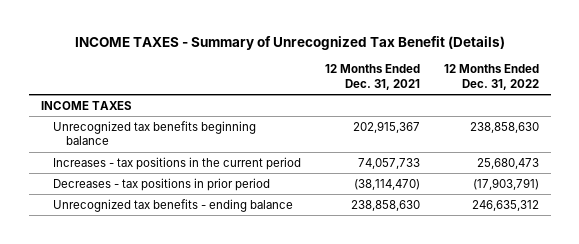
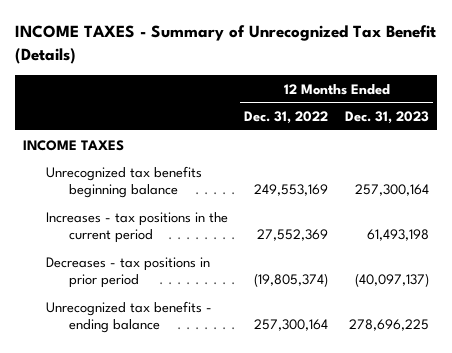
[325,64,421,90] 12 Months Ended Dec. 31, 2021 -> none
none -> [344,110,429,124] Dec. 31, 2023
[469,121,539,133] 238,858,630 -> [254,183,329,196] 249,553,169
[476,157,539,169] 25,680,473 -> [257,228,329,241] 27,552,369
[472,177,539,190] (17,903,791) -> [254,272,329,287] (19,805,374)
[471,199,539,211] 246,635,312 -> [254,318,329,331] 257,300,164

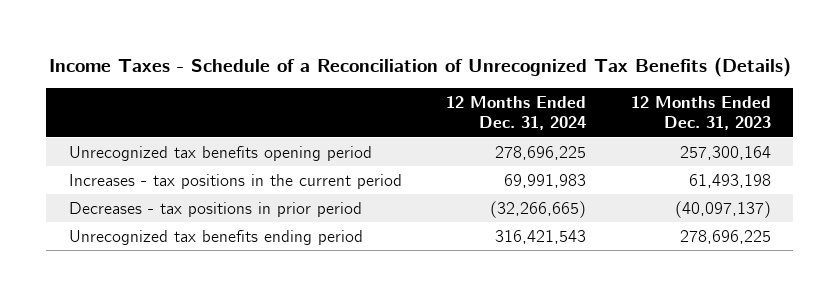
[14,25,436,65] INCOME TAXES - Summary of Unrecognized Tax Benefit (Details) -> [48,56,791,77] Income Taxes - Schedule of a Reconciliation of Unrecognized Tax Benefits (Details)
[244,110,329,124] Dec. 31, 2022 -> none
none -> [446,95,587,131] 12 Months Ended Dec. 31, 2024
[22,139,124,151] INCOME TAXES -> none
[46,165,203,198] Unrecognized tax benefits beginning balance -> [68,145,372,161] Unrecognized tax benefits opening period
[46,300,213,333] Unrecognized tax benefits - ending balance -> [68,229,363,245] Unrecognized tax benefits ending period

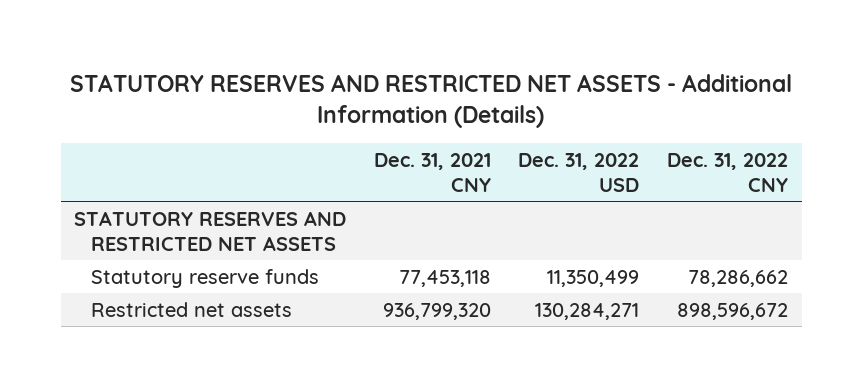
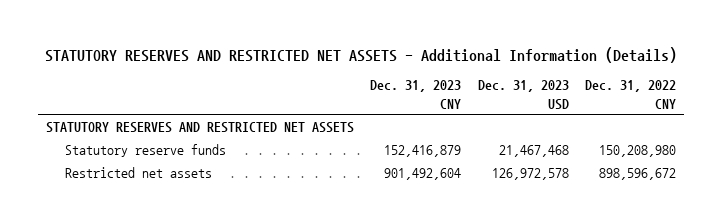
[373,152,491,192] Dec. 31, 2021 CNY -> none
[518,152,640,192] Dec. 31, 2022 USD -> none
none -> [370,80,462,109] Dec. 31, 2023 CNY
none -> [477,80,569,110] Dec. 31, 2023 USD
[687,269,788,287] 78,286,662 -> [599,144,677,157] 150,208,980

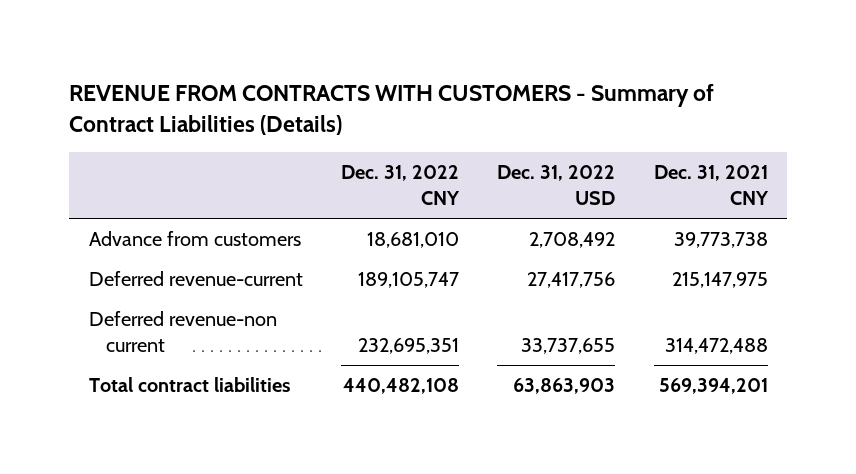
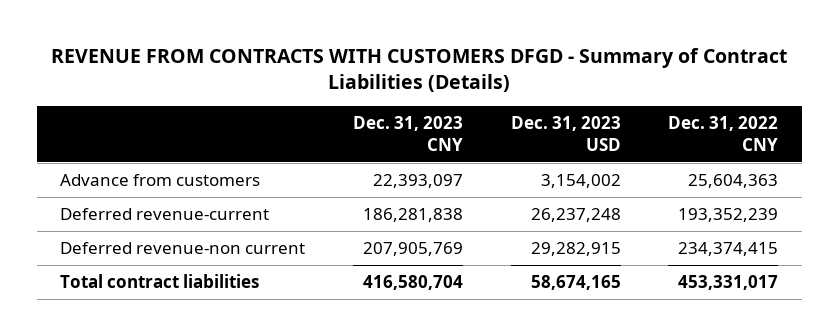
[69,83,715,136] REVENUE FROM CONTRACTS WITH CUSTOMERS - Summary of Contract Liabilities (Details) -> [51,48,788,93] REVENUE FROM CONTRACTS WITH CUSTOMERS DFGD - Summary of Contract Liabilities (Details)
[497,165,616,206] Dec. 31, 2022 USD -> none
[653,165,769,206] Dec. 31, 2021 CNY -> none
none -> [353,116,464,151] Dec. 31, 2023 CNY
none -> [510,116,621,151] Dec. 31, 2023 USD
[366,231,459,248] 18,681,010 -> [688,174,779,189] 25,604,363
[357,271,459,288] 189,105,747 -> [678,208,779,223] 193,352,239
[357,338,459,355] 232,695,351 -> [678,242,779,257] 234,374,415
[342,377,459,394] 440,482,108 -> [678,275,779,291] 453,331,017

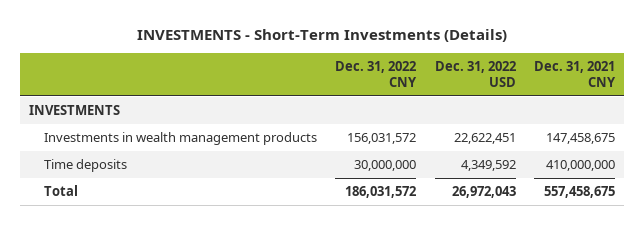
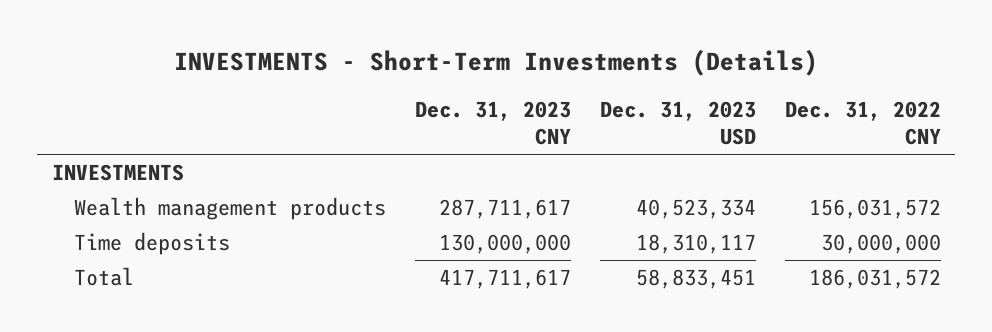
[434,60,516,88] Dec. 31, 2022 USD -> none
[534,60,617,88] Dec. 31, 2021 CNY -> none
none -> [414,100,571,145] Dec. 31, 2023 CNY
none -> [599,100,756,145] Dec. 31, 2023 USD
[44,132,318,146] Investments in wealth management products -> [73,197,386,221] Wealth management products

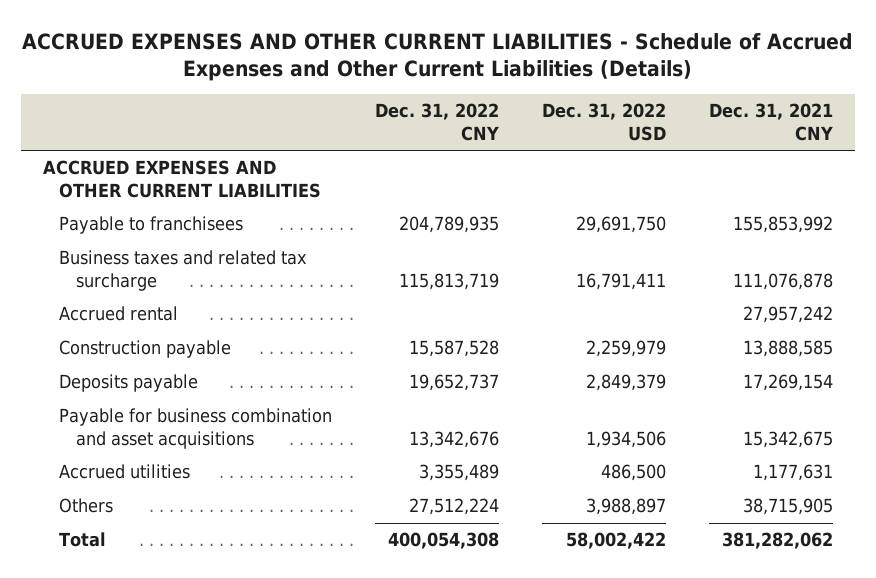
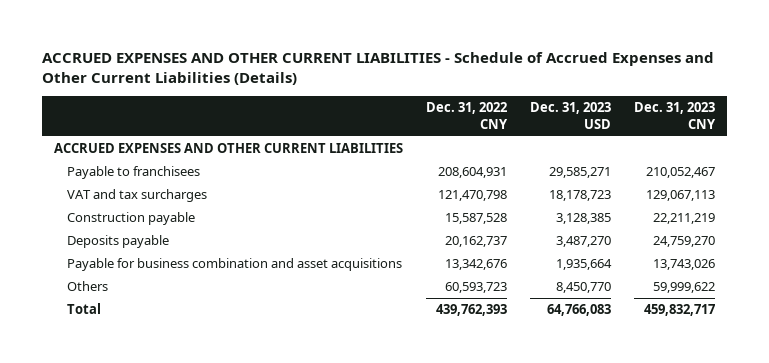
[542,103,667,141] Dec. 31, 2022 USD -> none
[709,103,834,141] Dec. 31, 2021 CNY -> none
none -> [530,102,612,129] Dec. 31, 2023 USD
none -> [634,102,717,129] Dec. 31, 2023 CNY
[59,250,308,291] Business taxes and related tax surcharge -> none
[59,306,179,322] Accrued rental -> none
[399,216,500,234] 204,789,935 -> [438,167,508,179] 208,604,931
none -> [66,189,207,203] VAT and tax surcharges
[409,374,500,392] 19,652,737 -> [445,236,508,248] 20,162,737
[59,464,191,480] Accrued utilities -> none
[409,498,500,516] 27,512,224 -> [445,282,508,294] 60,593,723
[388,532,500,550] 400,054,308 -> [436,304,508,317] 439,762,393

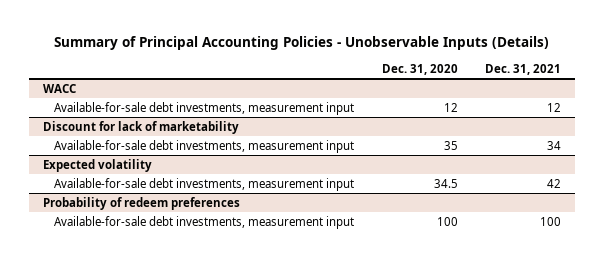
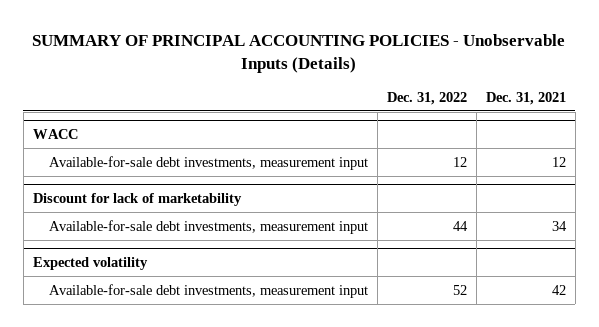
[54,36,550,51] Summary of Principal Accounting Policies - Unobservable Inputs (Details) -> [32,34,566,73] SUMMARY OF PRINCIPAL ACCOUNTING POLICIES - Unobservable Inputs (Details)
[381,63,458,75] Dec. 31, 2020 -> none
none -> [386,91,467,105] Dec. 31, 2022
[43,196,241,210] Probability of redeem preferences -> none
[54,215,355,229] Available-for-sale debt investments, measurement input -> none

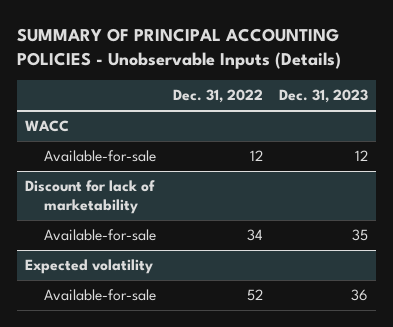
[485,91,566,105] Dec. 31, 2021 -> none
none -> [278,89,368,104] Dec. 31, 2023
[48,155,368,170] Available-for-sale debt investments, measurement input -> [44,150,157,163] Available-for-sale
[48,219,368,234] Available-for-sale debt investments, measurement input -> [44,229,157,242] Available-for-sale
[452,220,468,231] 44 -> [246,229,263,242] 34
[48,283,368,298] Available-for-sale debt investments, measurement input -> [44,289,157,302] Available-for-sale

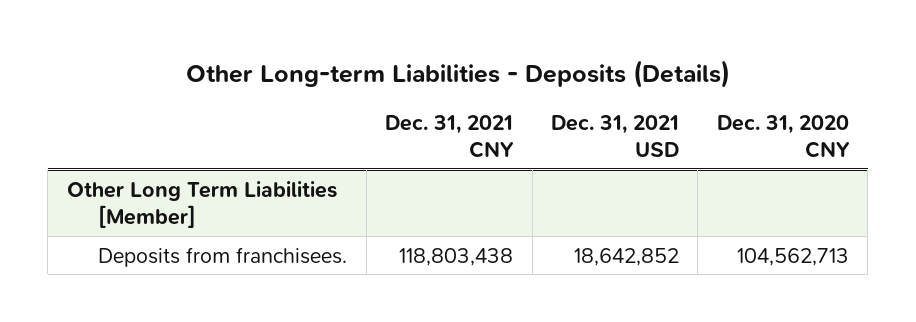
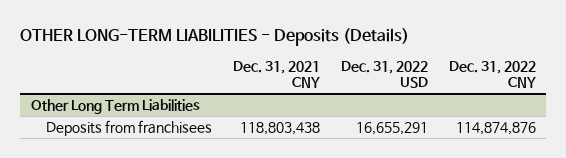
[185,59,730,88] Other Long-term Liabilities - Deposits (Details) -> [20,28,410,47] OTHER LONG-TERM LIABILITIES - Deposits (Details)
[550,114,679,157] Dec. 31, 2021 USD -> none
[716,114,850,158] Dec. 31, 2020 CNY -> none
none -> [340,60,428,89] Dec. 31, 2022 USD
none -> [448,60,536,89] Dec. 31, 2022 CNY
[66,180,337,228] Other Long Term Liabilities [Member] -> [30,98,200,114] Other Long Term Liabilities
[98,246,348,267] Deposits from franchisees. -> [45,119,212,136] Deposits from franchisees

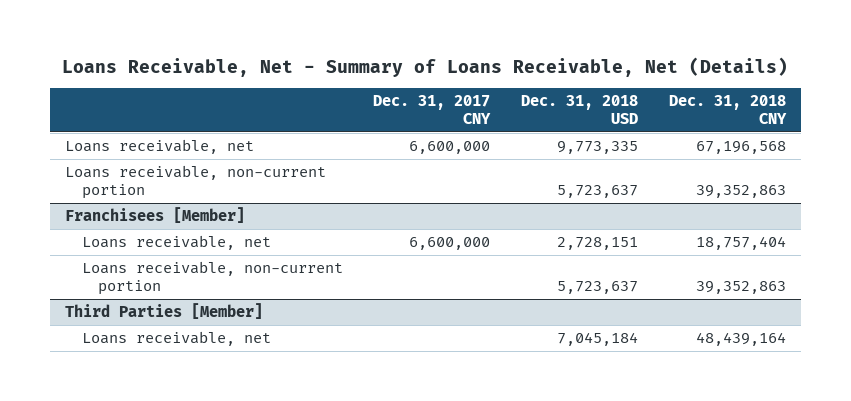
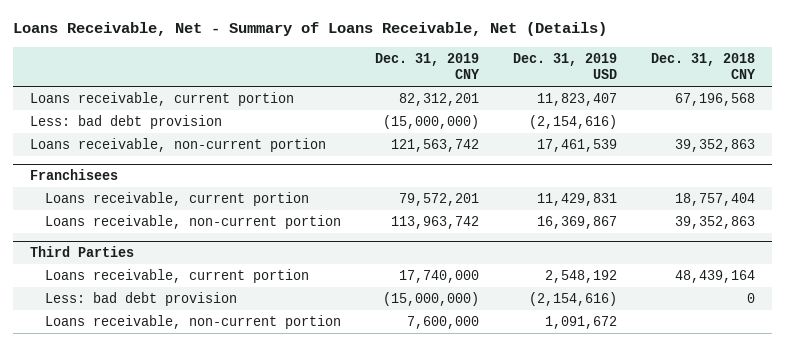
[373,95,492,124] Dec. 31, 2017 CNY -> none
[520,95,638,124] Dec. 31, 2018 USD -> none
none -> [375,52,481,80] Dec. 31, 2019 CNY
none -> [513,52,618,80] Dec. 31, 2019 USD
[64,139,254,155] Loans receivable, net -> [29,92,294,107] Loans receivable, current portion
none -> [29,115,222,130] Less: bad debt provision
[64,207,245,224] Franchisees [Member] -> [29,169,118,181] Franchisees
[81,235,271,251] Loans receivable, net -> [45,192,310,207] Loans receivable, current portion
[64,303,263,320] Third Parties [Member] -> [29,246,134,258] Third Parties
[81,331,271,347] Loans receivable, net -> [45,269,310,284] Loans receivable, current portion
none -> [45,292,238,307] Less: bad debt provision
none -> [45,315,342,330] Loans receivable, non-current portion

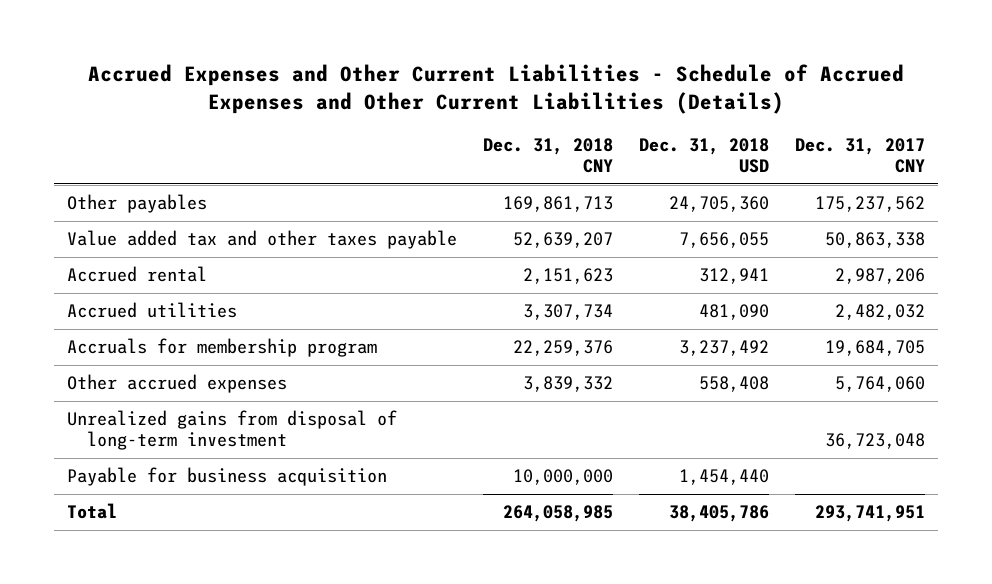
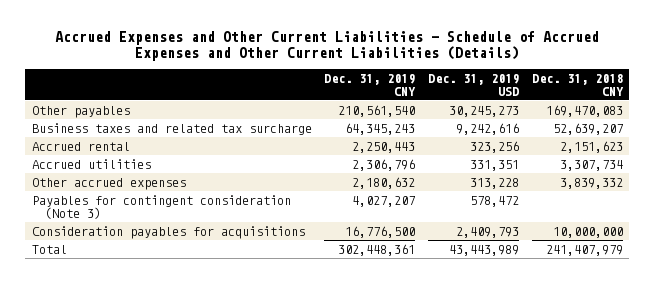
[638,137,769,174] Dec. 31, 2018 USD -> none
[794,137,925,174] Dec. 31, 2017 CNY -> none
none -> [324,73,417,96] Dec. 31, 2019 CNY
none -> [428,73,520,96] Dec. 31, 2019 USD
[502,195,613,212] 169,861,713 -> [545,104,623,117] 169,470,083
[66,229,457,249] Value added tax and other taxes payable -> [31,122,312,135] Business taxes and related tax surcharge
[66,337,377,357] Accruals for membership program -> none
[66,409,397,451] Unrealized gains from disposal of long-term investment -> none
none -> [31,194,291,220] Payables for contingent consideration (Note 3)
[66,466,387,486] Payable for business acquisition -> [31,225,305,239] Consideration payables for acquisitions
[502,504,613,522] 264,058,985 -> [545,244,623,256] 241,407,979

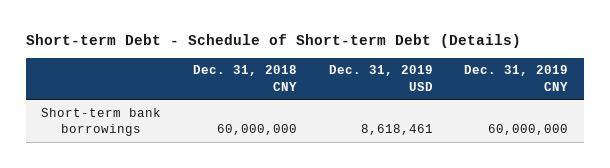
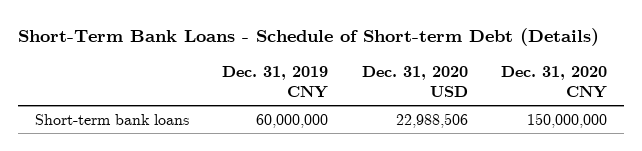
[25,33,521,48] Short-term Debt - Schedule of Short-term Debt (Details) -> [17,28,599,47] Short-Term Bank Loans - Schedule of Short-term Debt (Details)
[193,65,298,91] Dec. 31, 2018 CNY -> none
[328,65,433,91] Dec. 31, 2019 USD -> none
none -> [361,65,468,98] Dec. 31, 2020 USD
none -> [501,65,608,99] Dec. 31, 2020 CNY
[41,107,162,137] Short-term bank borrowings -> [34,113,189,125] Short-term bank loans

